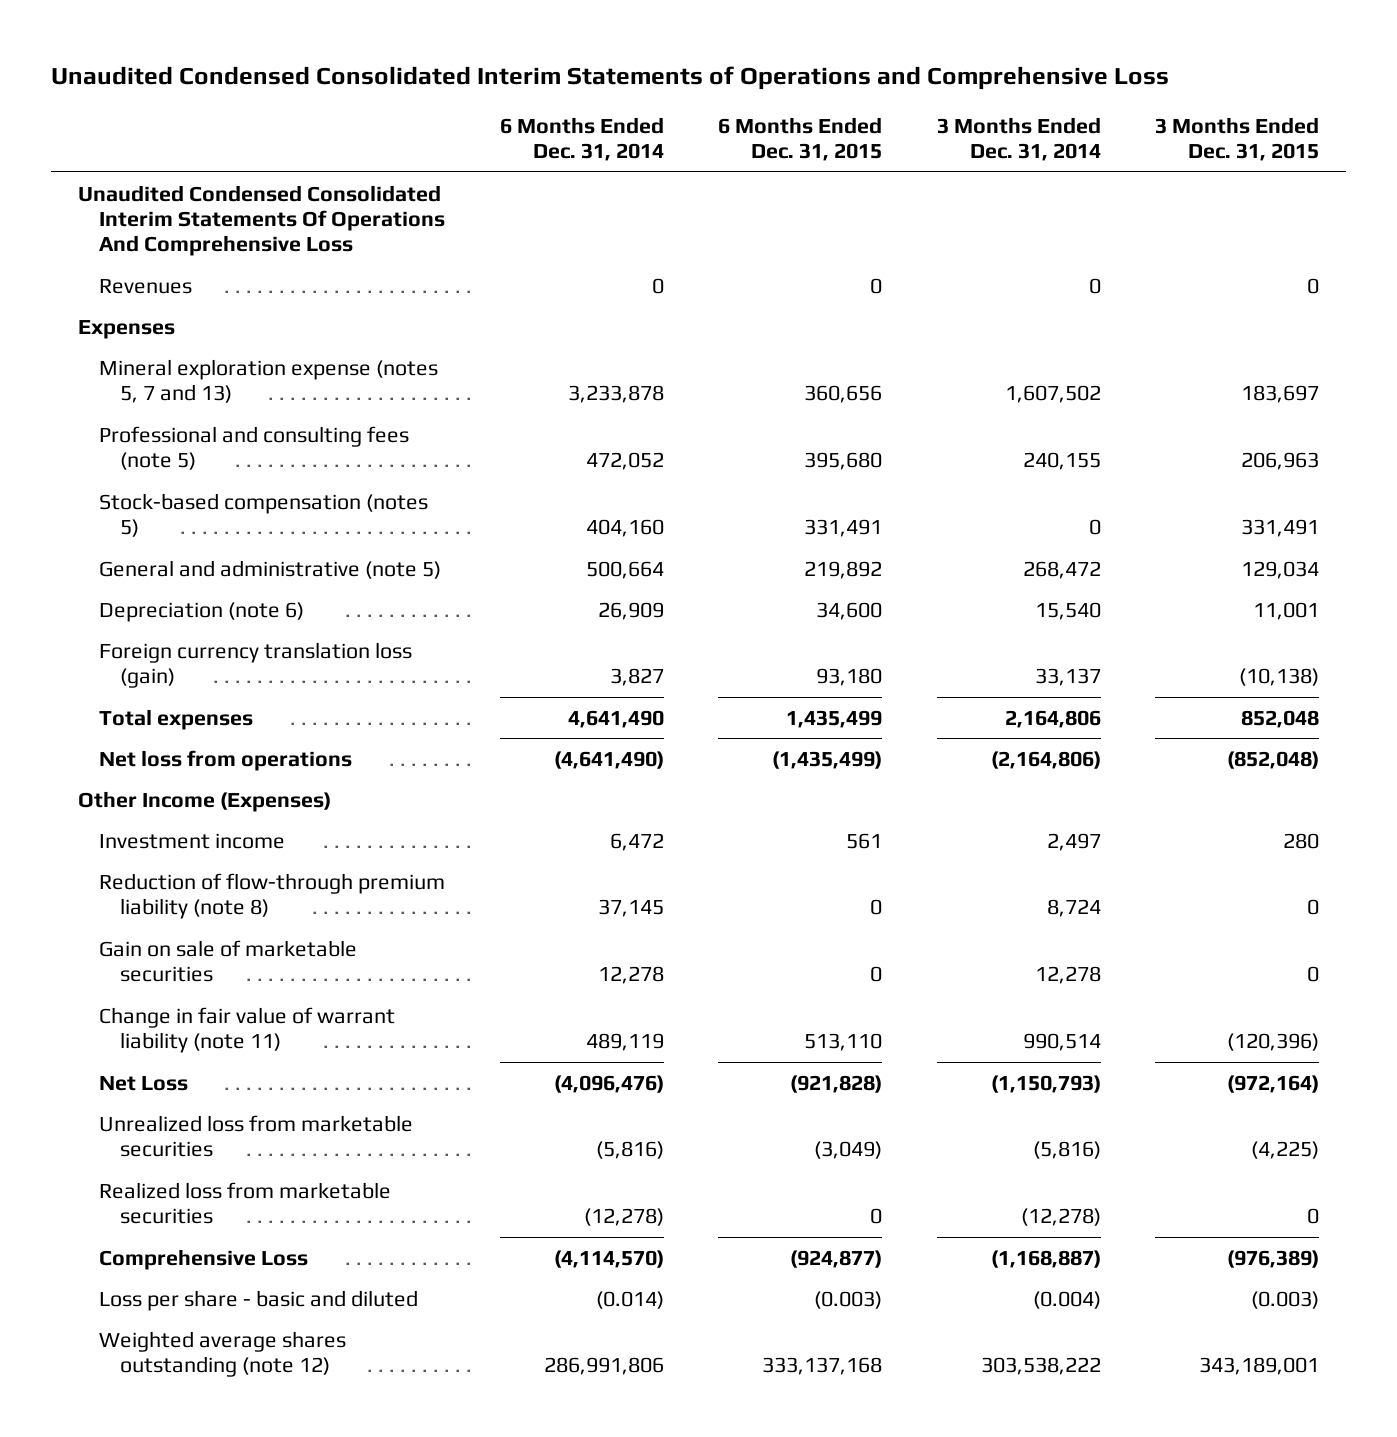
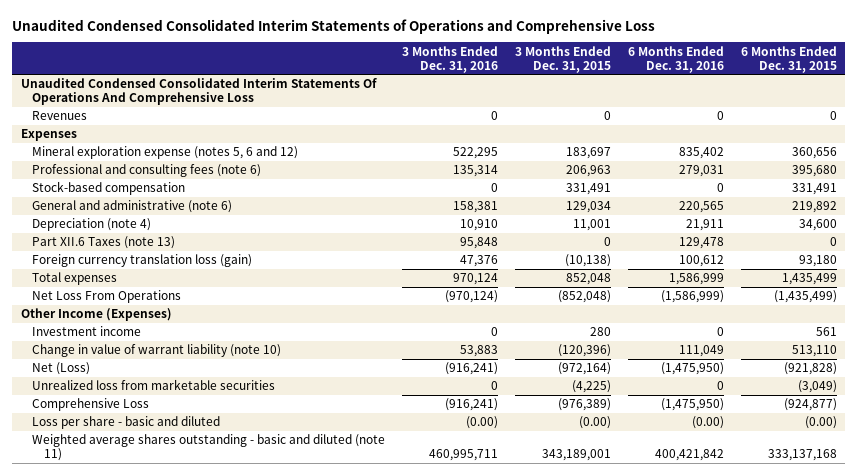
[499,116,664,162] 6 Months Ended Dec. 31, 2014 -> none
[936,116,1101,162] 3 Months Ended Dec. 31, 2014 -> none
none -> [402,45,499,73] 3 Months Ended Dec. 31, 2016
none -> [627,45,724,73] 6 Months Ended Dec. 31, 2016
[99,358,439,403] Mineral exploration expense (notes 5, 7 and 13) -> [32,146,299,160] Mineral exploration expense (notes 5, 6 and 12)
[99,425,410,470] Professional and consulting fees (note 5) -> [32,164,262,178] Professional and consulting fees (note 6)
[99,492,429,537] Stock-based compensation (notes 5) -> [32,181,186,196] Stock-based compensation
[99,559,442,579] General and administrative (note 5) -> [32,200,233,214] General and administrative (note 6)
[99,601,305,622] Depreciation (note 6) -> [32,218,152,232] Depreciation (note 4)
none -> [32,236,176,250] Part XII.6 Taxes (note 13)
[99,749,353,771] Net loss from operations -> [32,290,182,304] Net Loss From Operations
[99,872,446,919] Reduction of flow-through premium liability (note 8) -> none
[99,939,358,982] Gain on sale of marketable securities -> none
[99,1006,396,1053] Change in fair value of warrant liability (note 11) -> [32,344,282,358] Change in value of warrant liability (note 10)
[99,1075,189,1091] Net Loss -> [32,362,91,376] Net (Loss)
[99,1181,392,1224] Realized loss from marketable securities -> none
[814,1290,883,1309] (0.003) -> [804,416,837,430] (0.00)
[1251,1290,1320,1309] (0.003) -> [579,416,612,430] (0.00)
[99,1330,347,1377] Weighted average shares outstanding (note 12) -> [32,434,386,462] Weighted average shares outstanding - basic and diluted (note 11)

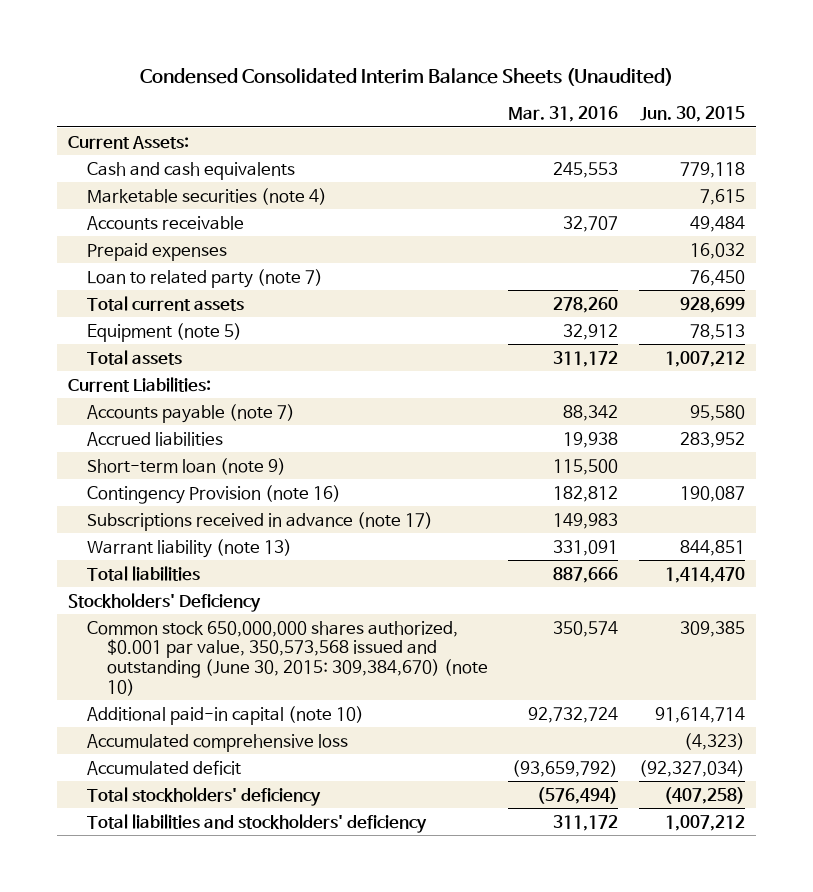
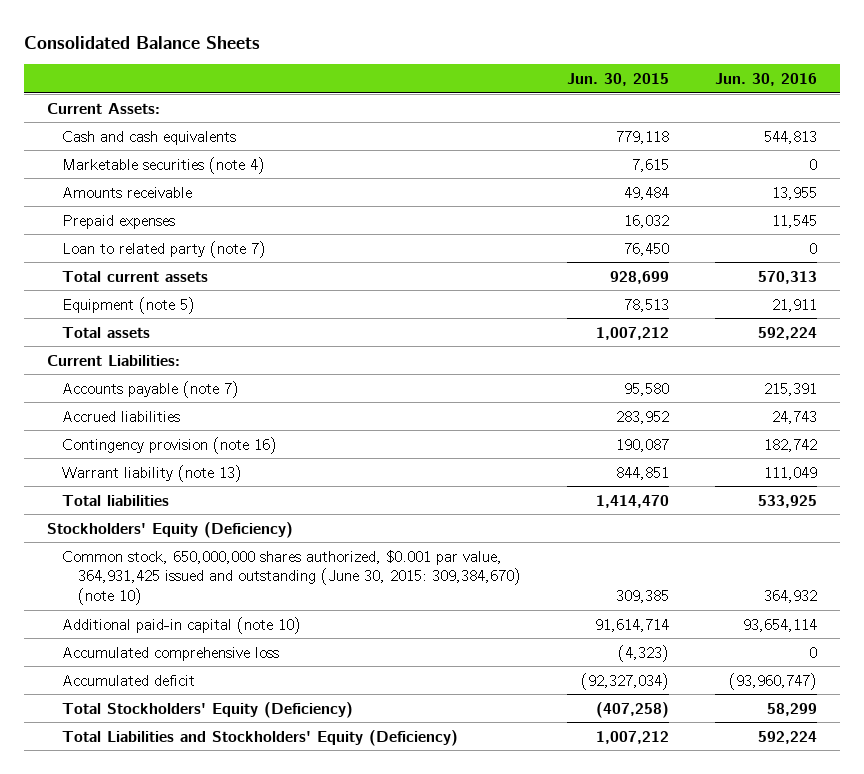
[140,67,674,86] Condensed Consolidated Interim Balance Sheets (Unaudited) -> [24,35,261,49] Consolidated Balance Sheets
[508,106,619,123] Mar. 31, 2016 -> none
none -> [714,73,817,87] Jun. 30, 2016
[87,215,245,230] Accounts receivable -> [62,186,193,198] Amounts receivable
[87,457,287,475] Short-term loan (note 9) -> none
[87,511,434,531] Subscriptions received in advance (note 17) -> none
[87,484,342,504] Contingency Provision (note 16) -> [62,436,278,454] Contingency provision (note 16)
[67,592,261,612] Stockholders' Deficiency -> [47,521,294,538] Stockholders' Equity (Deficiency)
[87,620,488,696] Common stock 650,000,000 shares authorized, $0.001 par value, 350,573,568 issued and outstanding (June 30, 2015: 309,384,670) (note 10) -> [62,549,521,605] Common stock, 650,000,000 shares authorized, $0.001 par value, 364,931,425 issued and outstanding (June 30, 2015: 309,384,670) (note 10)
[87,786,322,806] Total stockholders' deficiency -> [62,701,354,718] Total Stockholders' Equity (Deficiency)
[87,813,428,833] Total liabilities and stockholders' deficiency -> [62,729,459,746] Total Liabilities and Stockholders' Equity (Deficiency)

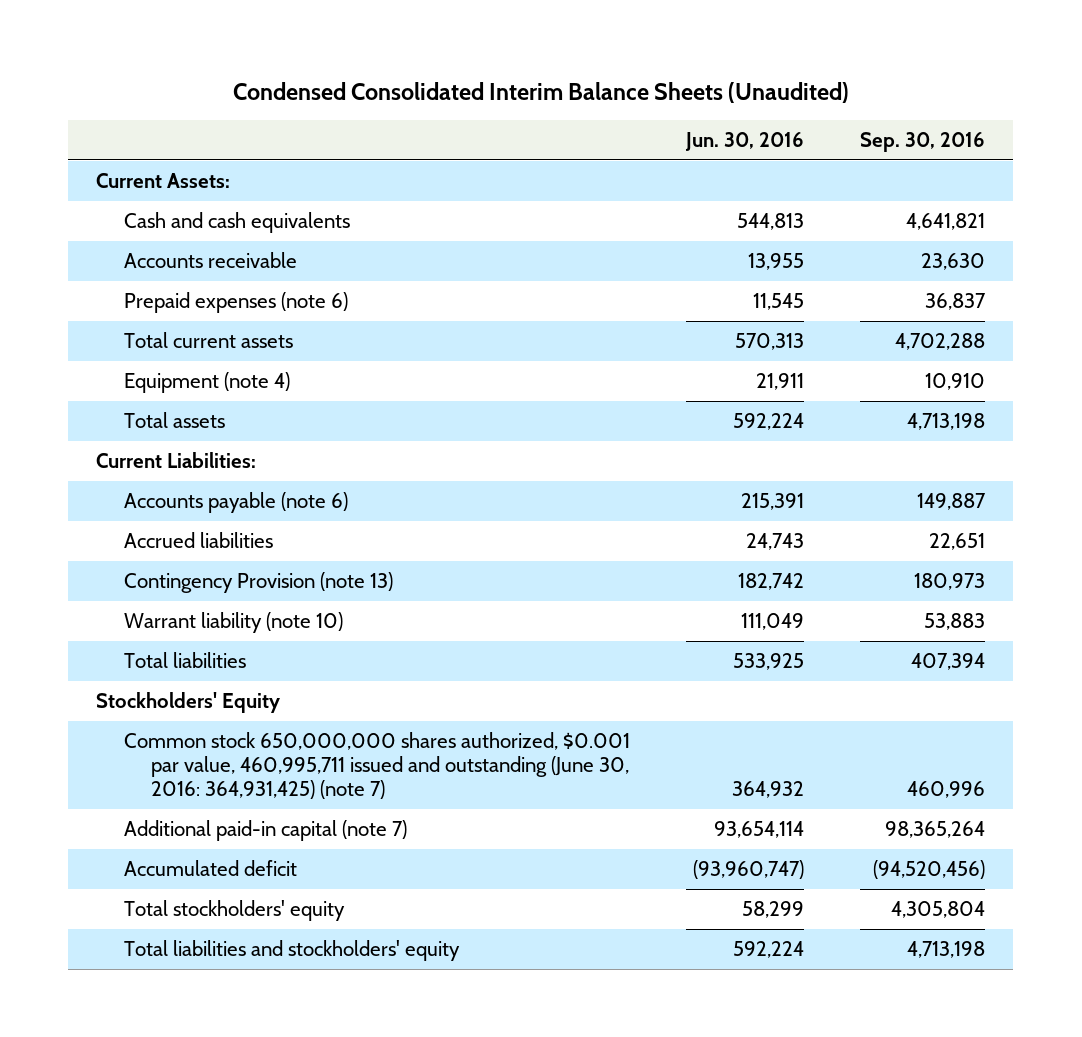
[24,35,261,49] Consolidated Balance Sheets -> [232,81,849,103] Condensed Consolidated Interim Balance Sheets (Unaudited)
[566,73,669,87] Jun. 30, 2015 -> none
none -> [860,131,986,152] Sep. 30, 2016
[62,156,266,174] Marketable securities (note 4) -> none
[62,240,267,258] Loan to related party (note 7) -> none
[62,186,193,198] Amounts receivable -> [123,251,297,268] Accounts receivable
[62,214,176,229] Prepaid expenses -> [123,291,348,313] Prepaid expenses (note 6)
[62,296,196,314] Equipment (note 5) -> [123,371,290,393] Equipment (note 4)
[62,380,240,398] Accounts payable (note 7) -> [123,491,348,513] Accounts payable (note 6)
[62,436,278,454] Contingency provision (note 16) -> [123,571,393,593] Contingency Provision (note 13)
[62,464,243,482] Warrant liability (note 13) -> [123,611,343,633] Warrant liability (note 10)
[62,646,280,661] Accumulated comprehensive loss -> none
[47,521,294,538] Stockholders' Equity (Deficiency) -> [96,691,281,713] Stockholders' Equity
[62,549,521,605] Common stock, 650,000,000 shares authorized, $0.001 par value, 364,931,425 issued and outstanding (June 30, 2015: 309,384,670) (note 10) -> [123,731,630,800] Common stock 650,000,000 shares authorized, $0.001 par value, 460,995,711 issued and outstanding (June 30, 2016: 364,931,425) (note 7)
[62,616,302,634] Additional paid-in capital (note 10) -> [123,819,407,841] Additional paid-in capital (note 7)
[62,701,354,718] Total Stockholders' Equity (Deficiency) -> [123,899,345,921] Total stockholders' equity
[62,729,459,746] Total Liabilities and Stockholders' Equity (Deficiency) -> [123,939,460,961] Total liabilities and stockholders' equity

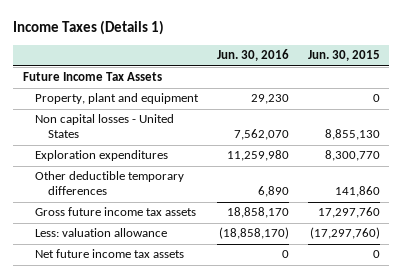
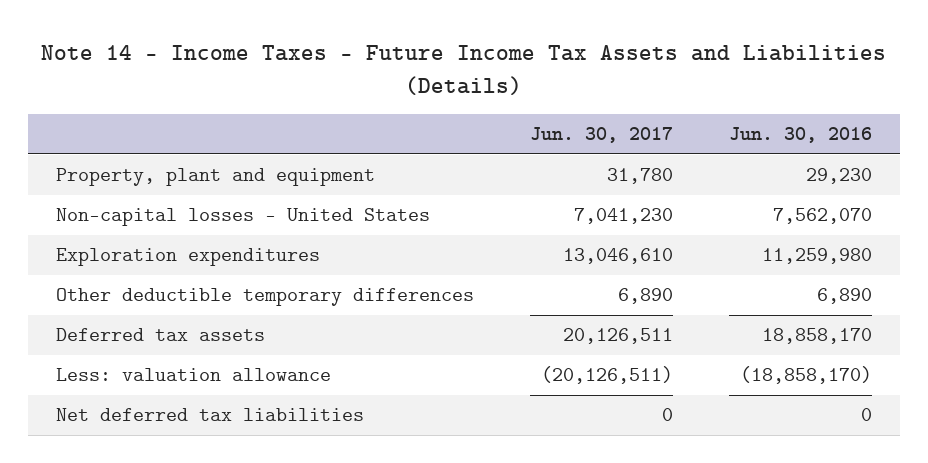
[13,20,165,36] Income Taxes (Details 1) -> [40,45,886,95] Note 14 - Income Taxes - Future Income Tax Assets and Liabilities (Details)
[307,50,380,62] Jun. 30, 2015 -> none
none -> [529,127,673,144] Jun. 30, 2017
[22,72,162,82] Future Income Tax Assets -> none
[35,114,175,139] Non capital losses - United States -> [55,208,430,227] Non-capital losses - United States
[35,207,197,217] Gross future income tax assets -> [55,328,265,342] Deferred tax assets
[35,249,185,259] Net future income tax assets -> [55,408,364,422] Net deferred tax liabilities

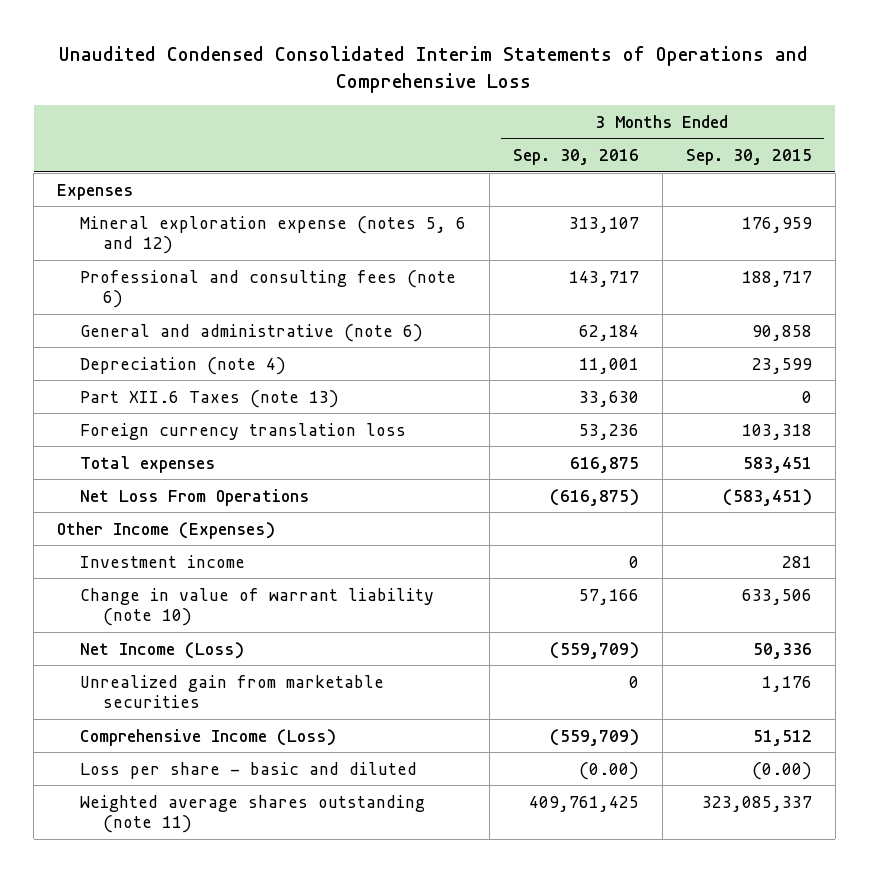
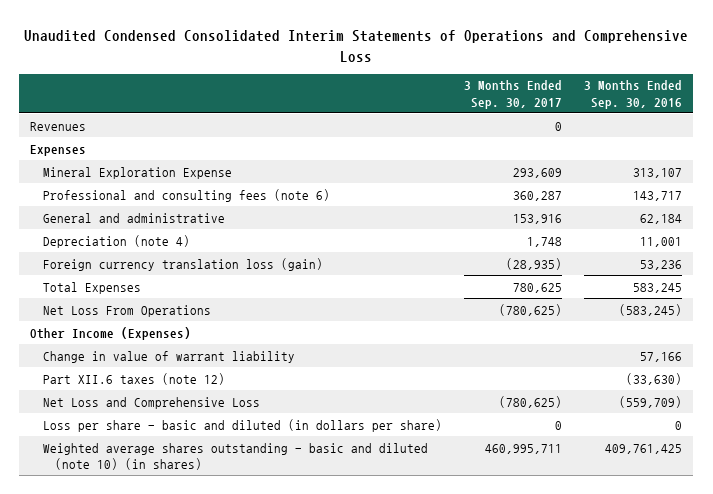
[685,149,812,166] Sep. 30, 2015 -> none
none -> [463,80,562,109] 3 Months Ended Sep. 30, 2017
none -> [30,121,87,131] Revenues
[79,215,466,255] Mineral exploration expense (notes 5, 6 and 12) -> [42,166,232,179] Mineral Exploration Expense
[79,323,423,342] General and administrative (note 6) -> [42,212,225,223] General and administrative
[79,389,339,408] Part XII.6 Taxes (note 13) -> none
[79,422,406,440] Foreign currency translation loss -> [42,257,323,271] Foreign currency translation loss (gain)
[79,455,215,473] Total expenses -> [42,281,141,294] Total Expenses
[569,456,639,473] 616,875 -> [633,282,683,293] 583,245
[549,488,639,506] (616,875) -> [619,303,683,316] (583,245)
[79,554,245,568] Investment income -> none
[79,641,244,659] Net Income (Loss) -> none
[79,674,384,709] Unrealized gain from marketable securities -> none
[79,587,434,627] Change in value of warrant liability (note 10) -> [42,350,295,363] Change in value of warrant liability
none -> [42,372,225,385] Part XII.6 taxes (note 12)
[79,728,336,746] Comprehensive Income (Loss) -> [42,396,260,409] Net Loss and Comprehensive Loss
[79,761,417,779] Loss per share - basic and diluted -> [42,418,442,432] Loss per share - basic and diluted (in dollars per share)
[578,761,639,780] (0.00) -> [675,420,683,430] 0
[79,794,425,834] Weighted average shares outstanding (note 11) -> [42,442,428,470] Weighted average shares outstanding - basic and diluted (note 10) (in shares)

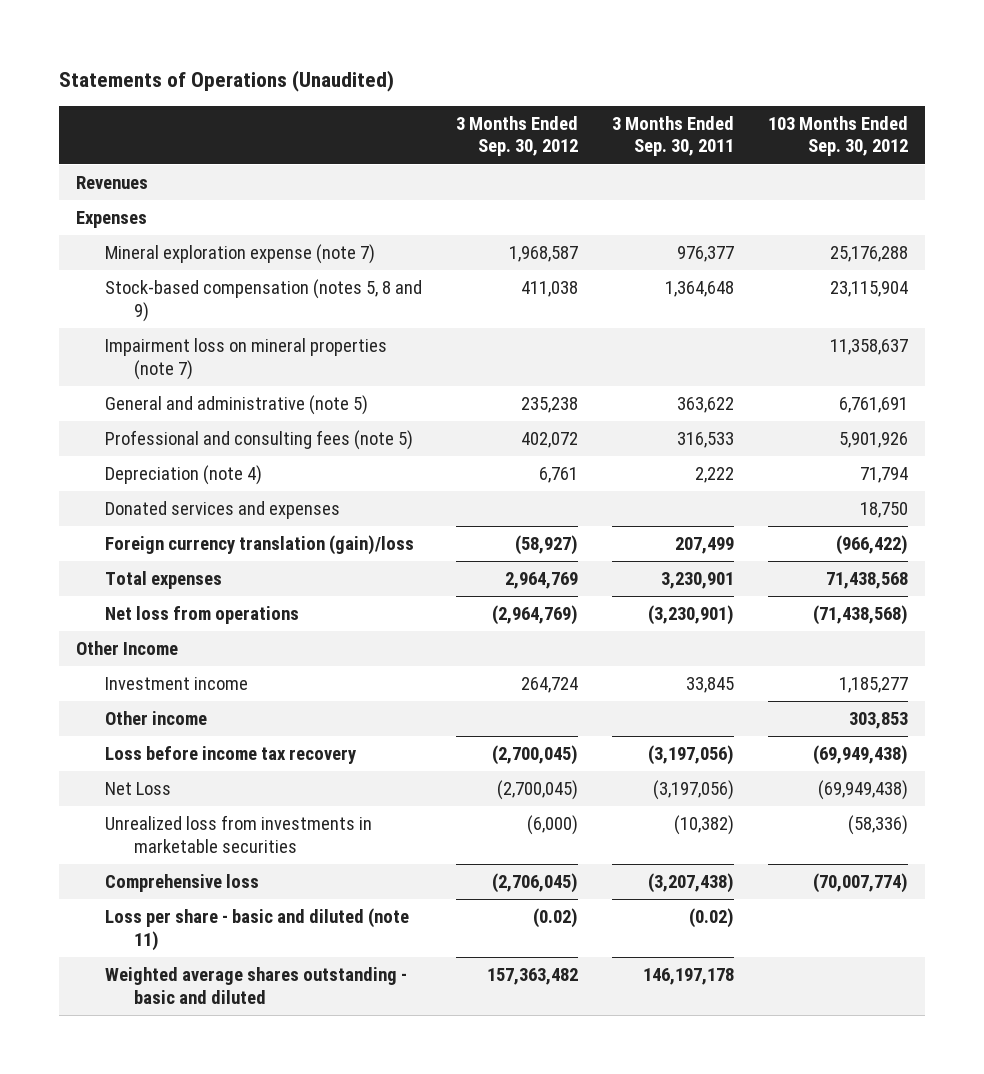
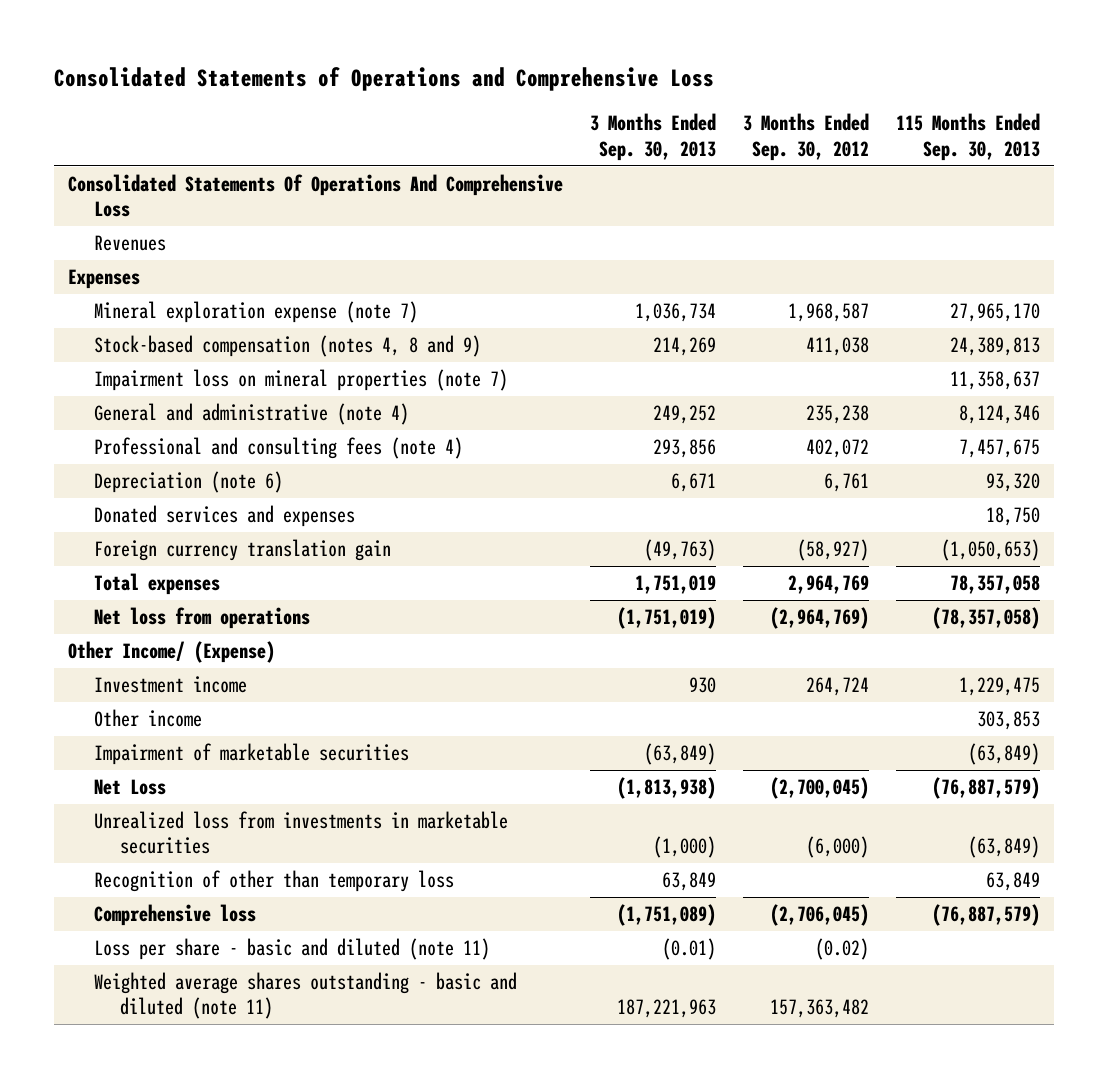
[58,70,394,93] Statements of Operations (Unaudited) -> [54,66,715,91] Consolidated Statements of Operations and Comprehensive Loss
[612,115,735,157] 3 Months Ended Sep. 30, 2011 -> none
[768,115,909,157] 103 Months Ended Sep. 30, 2012 -> none
none -> [590,113,717,161] 3 Months Ended Sep. 30, 2013
none -> [896,113,1041,161] 115 Months Ended Sep. 30, 2013
none -> [67,174,563,218] Consolidated Statements Of Operations And Comprehensive Loss
[104,279,422,322] Stock-based compensation (notes 5, 8 and 9) -> [93,335,481,358] Stock-based compensation (notes 4, 8 and 9)
[104,395,368,416] General and administrative (note 5) -> [93,403,409,426] General and administrative (note 4)
[104,430,413,451] Professional and consulting fees (note 5) -> [93,437,463,460] Professional and consulting fees (note 4)
[104,465,262,486] Depreciation (note 4) -> [93,471,283,494] Depreciation (note 6)
[104,535,414,556] Foreign currency translation (gain)/loss -> [93,539,391,562] Foreign currency translation gain
[76,641,179,656] Other Income -> [67,641,275,664] Other Income/ (Expense)
[104,746,356,765] Loss before income tax recovery -> none
none -> [93,743,409,766] Impairment of marketable securities
none -> [93,870,454,893] Recognition of other than temporary loss
[104,967,407,1004] Weighted average shares outstanding - basic and diluted -> [93,972,517,1020] Weighted average shares outstanding - basic and diluted (note 11)

